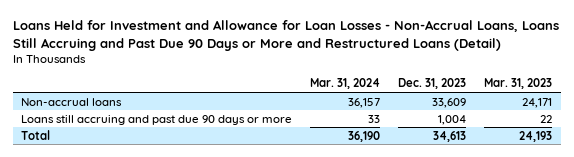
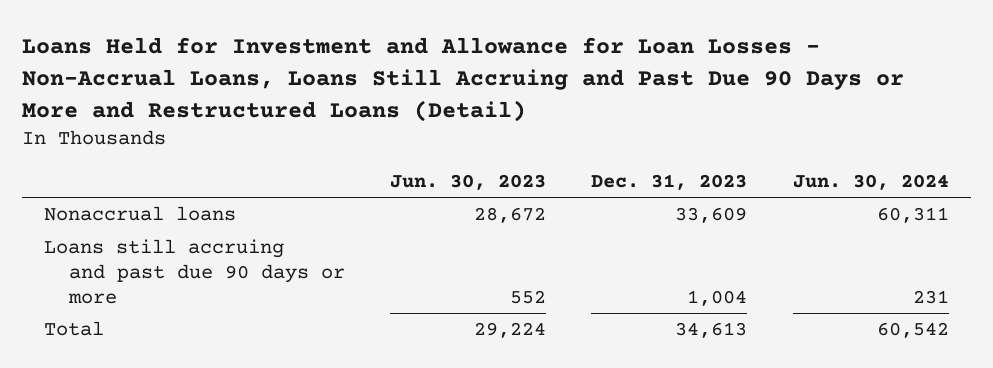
[310,78,381,90] Mar. 31, 2024 -> none
[484,78,553,90] Mar. 31, 2023 -> none
none -> [390,173,547,190] Jun. 30, 2023
none -> [792,173,949,190] Jun. 30, 2024
[21,97,123,106] Non-accrual loans -> [44,206,237,222] Nonaccrual loans

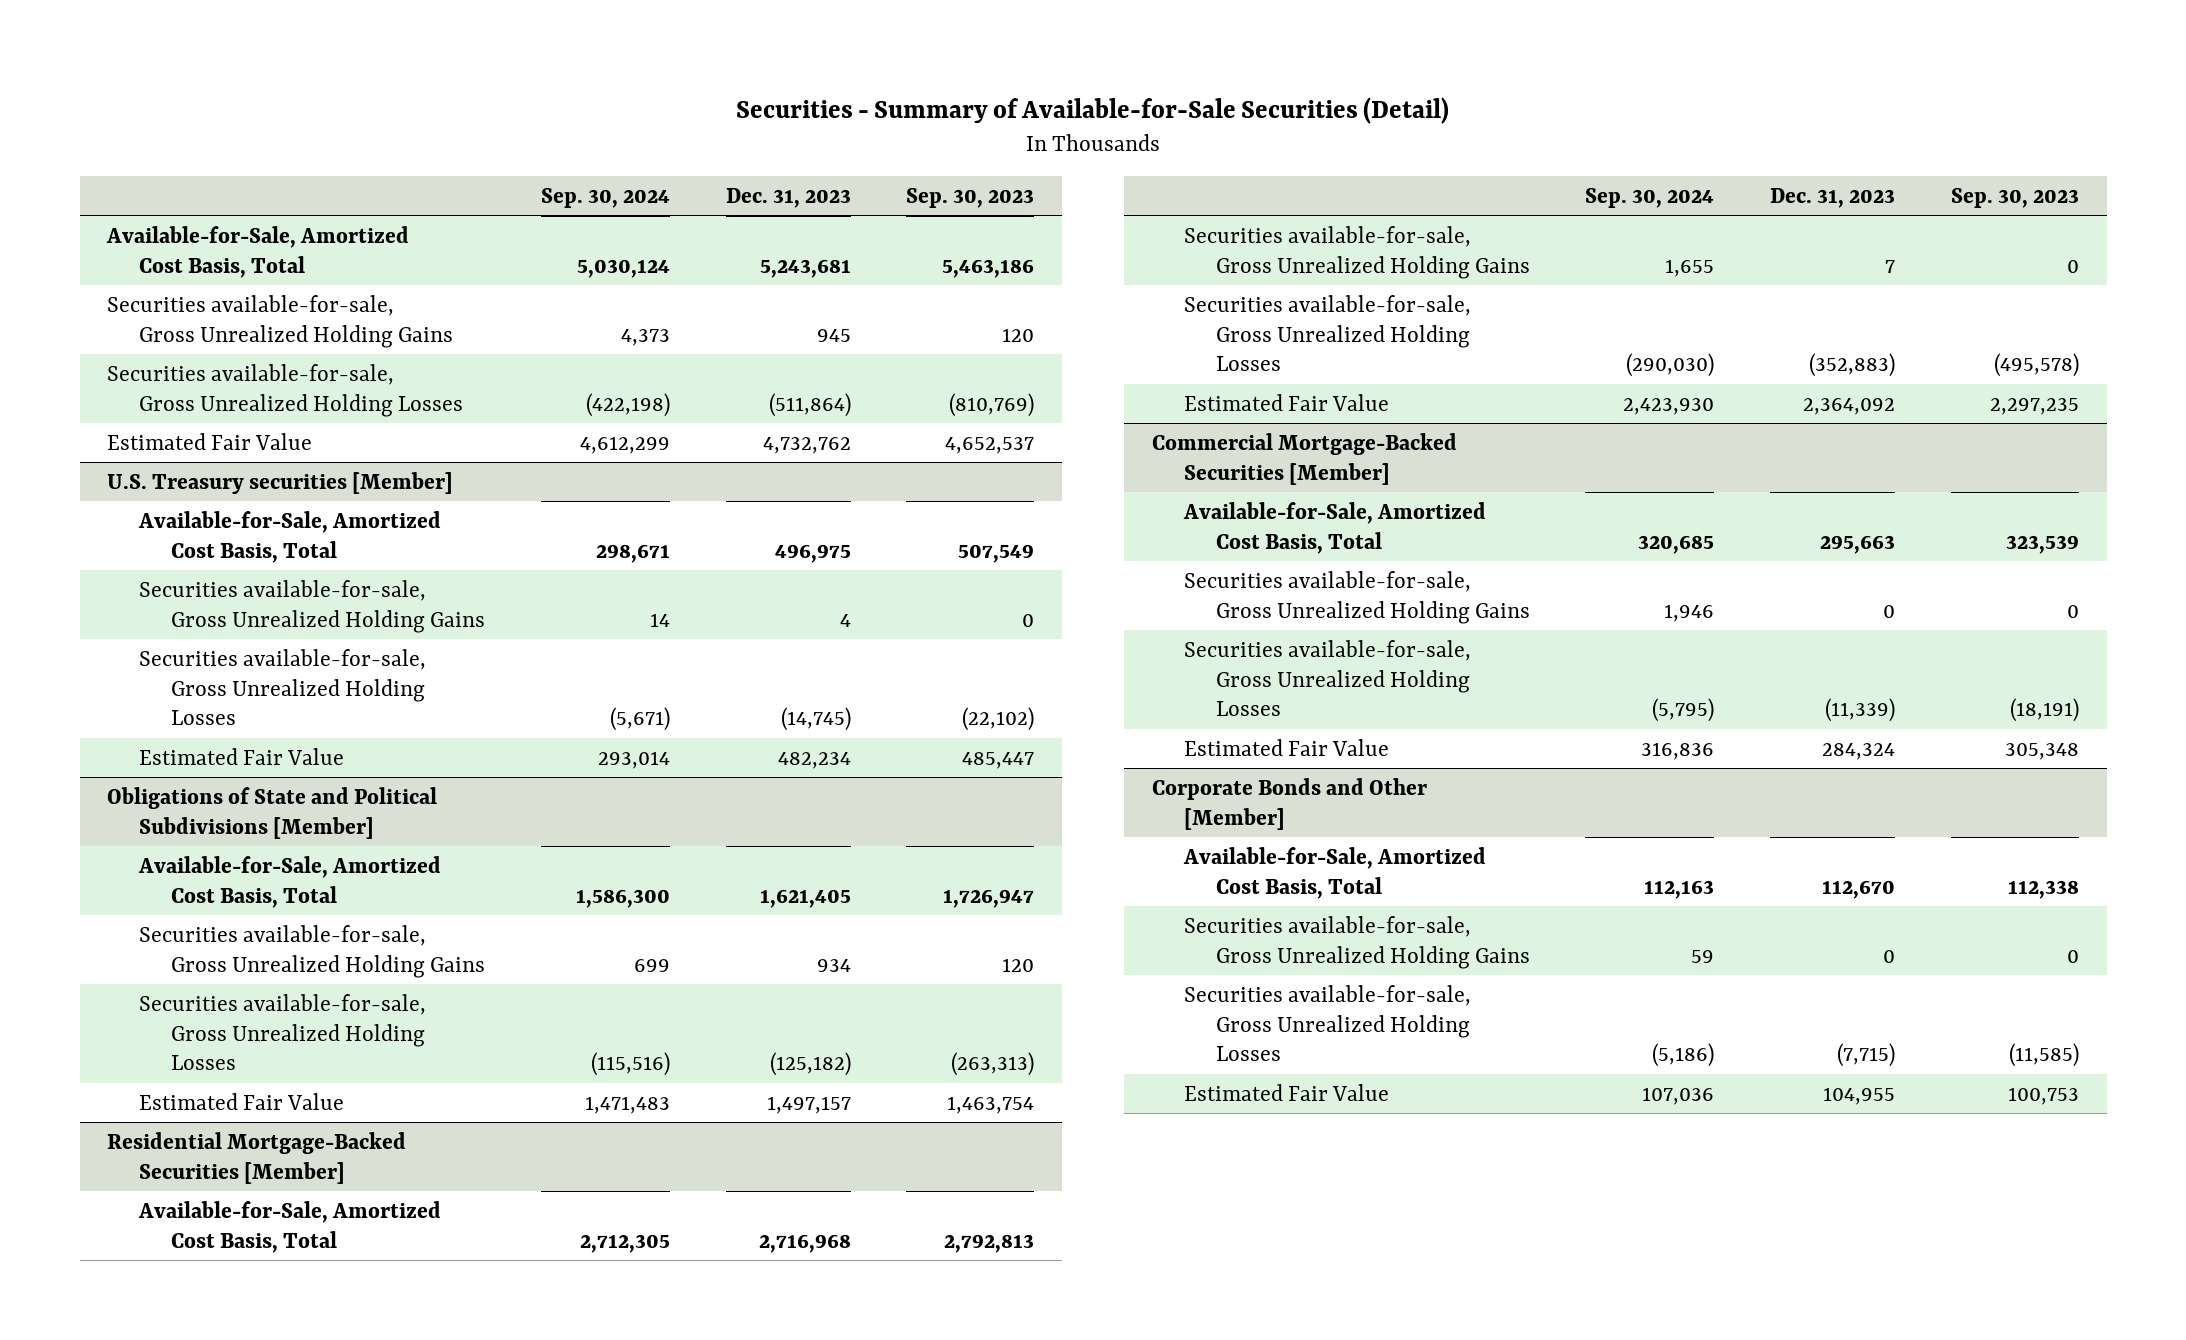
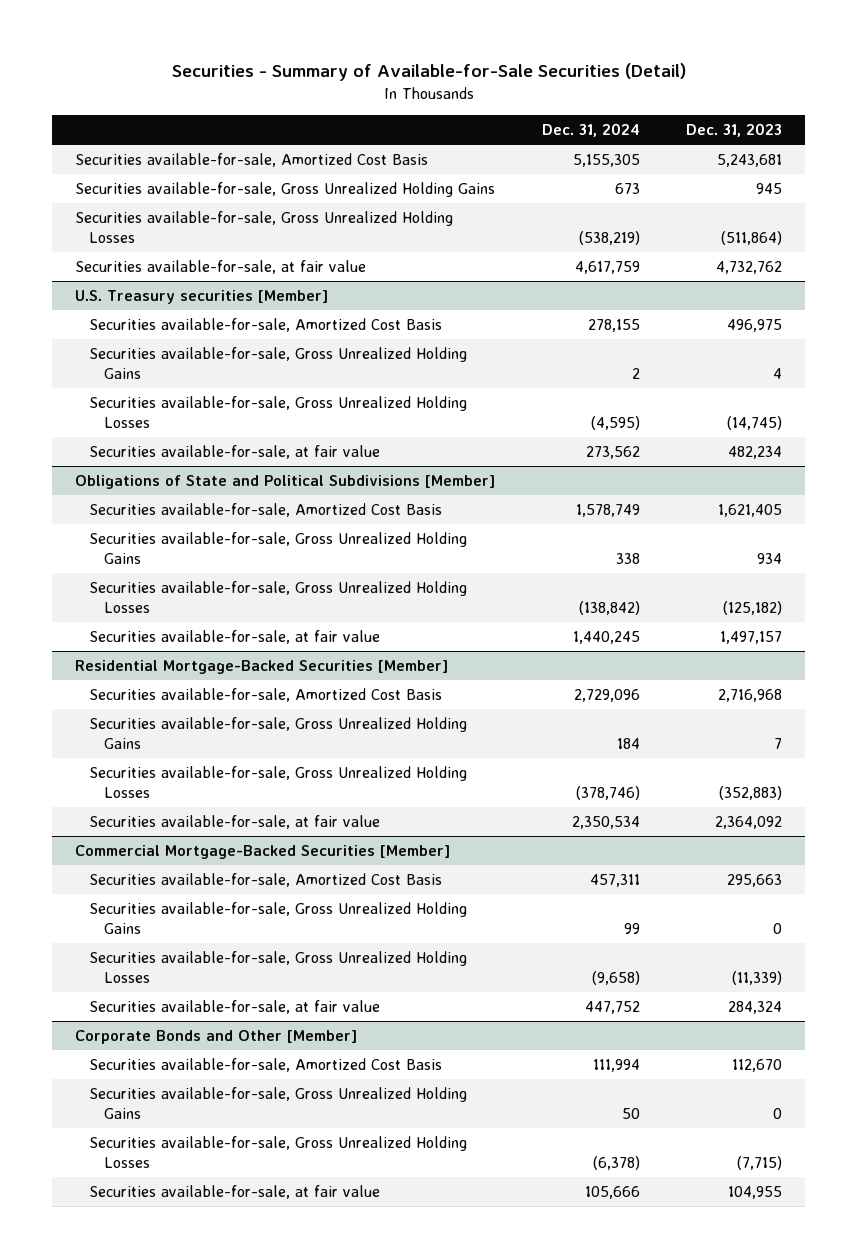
[540,187,670,208] Sep. 30, 2024 -> none
[906,187,1035,208] Sep. 30, 2023 -> none
none -> [541,123,640,138] Dec. 31, 2024
[106,225,410,278] Available-for-Sale, Amortized Cost Basis, Total -> [75,152,429,167] Securities available-for-sale, Amortized Cost Basis
[107,432,313,450] Estimated Fair Value -> [75,259,367,274] Securities available-for-sale, at fair value
[138,510,442,563] Available-for-Sale, Amortized Cost Basis, Total -> [89,317,443,332] Securities available-for-sale, Amortized Cost Basis
[139,747,345,765] Estimated Fair Value -> [89,444,381,459] Securities available-for-sale, at fair value
[138,855,442,908] Available-for-Sale, Amortized Cost Basis, Total -> [89,502,443,517] Securities available-for-sale, Amortized Cost Basis
[139,1092,345,1110] Estimated Fair Value -> [89,629,381,644] Securities available-for-sale, at fair value
[138,1200,442,1253] Available-for-Sale, Amortized Cost Basis, Total -> [89,687,443,702] Securities available-for-sale, Amortized Cost Basis
[1183,393,1389,411] Estimated Fair Value -> [89,814,381,829] Securities available-for-sale, at fair value
[1182,501,1486,554] Available-for-Sale, Amortized Cost Basis, Total -> [89,872,443,887] Securities available-for-sale, Amortized Cost Basis
[1183,738,1389,756] Estimated Fair Value -> [89,999,381,1014] Securities available-for-sale, at fair value
[1182,846,1486,899] Available-for-Sale, Amortized Cost Basis, Total -> [89,1057,443,1072] Securities available-for-sale, Amortized Cost Basis
[1183,1083,1389,1101] Estimated Fair Value -> [89,1184,381,1199] Securities available-for-sale, at fair value

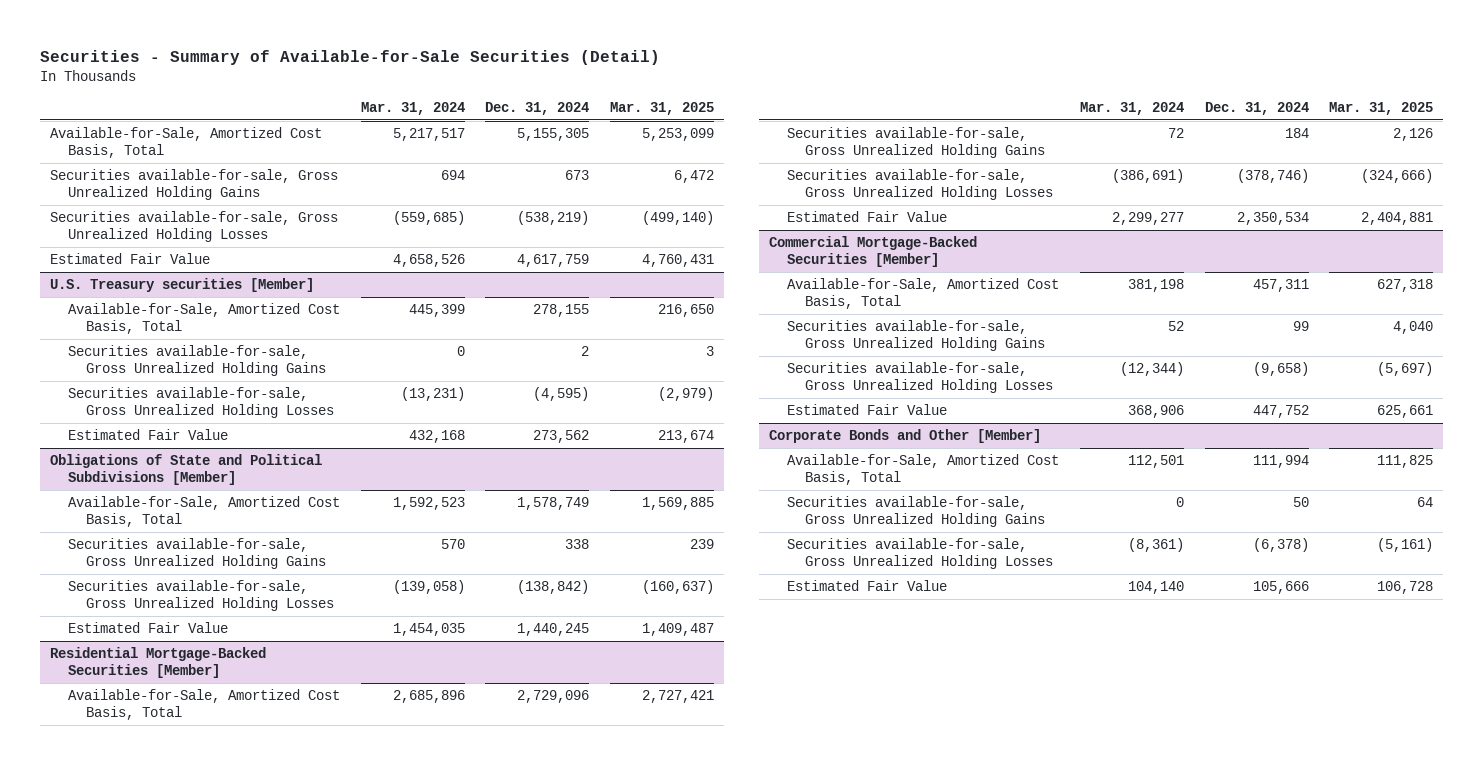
[686,123,783,138] Dec. 31, 2023 -> none
none -> [360,101,465,115] Mar. 31, 2024
none -> [609,101,714,115] Mar. 31, 2025
[75,152,429,167] Securities available-for-sale, Amortized Cost Basis -> [50,127,323,158] Available-for-Sale, Amortized Cost Basis, Total
[75,259,367,274] Securities available-for-sale, at fair value -> [50,253,211,265] Estimated Fair Value
[89,317,443,332] Securities available-for-sale, Amortized Cost Basis -> [67,303,340,334] Available-for-Sale, Amortized Cost Basis, Total
[89,444,381,459] Securities available-for-sale, at fair value -> [67,429,228,441] Estimated Fair Value
[89,502,443,517] Securities available-for-sale, Amortized Cost Basis -> [67,496,340,527] Available-for-Sale, Amortized Cost Basis, Total
[89,629,381,644] Securities available-for-sale, at fair value -> [67,622,228,634] Estimated Fair Value
[89,687,443,702] Securities available-for-sale, Amortized Cost Basis -> [67,689,340,720] Available-for-Sale, Amortized Cost Basis, Total
[89,814,381,829] Securities available-for-sale, at fair value -> [787,211,948,223] Estimated Fair Value
[89,872,443,887] Securities available-for-sale, Amortized Cost Basis -> [787,278,1060,309] Available-for-Sale, Amortized Cost Basis, Total
[89,999,381,1014] Securities available-for-sale, at fair value -> [787,404,948,416] Estimated Fair Value
[89,1057,443,1072] Securities available-for-sale, Amortized Cost Basis -> [787,454,1060,485] Available-for-Sale, Amortized Cost Basis, Total
[89,1184,381,1199] Securities available-for-sale, at fair value -> [787,580,948,592] Estimated Fair Value

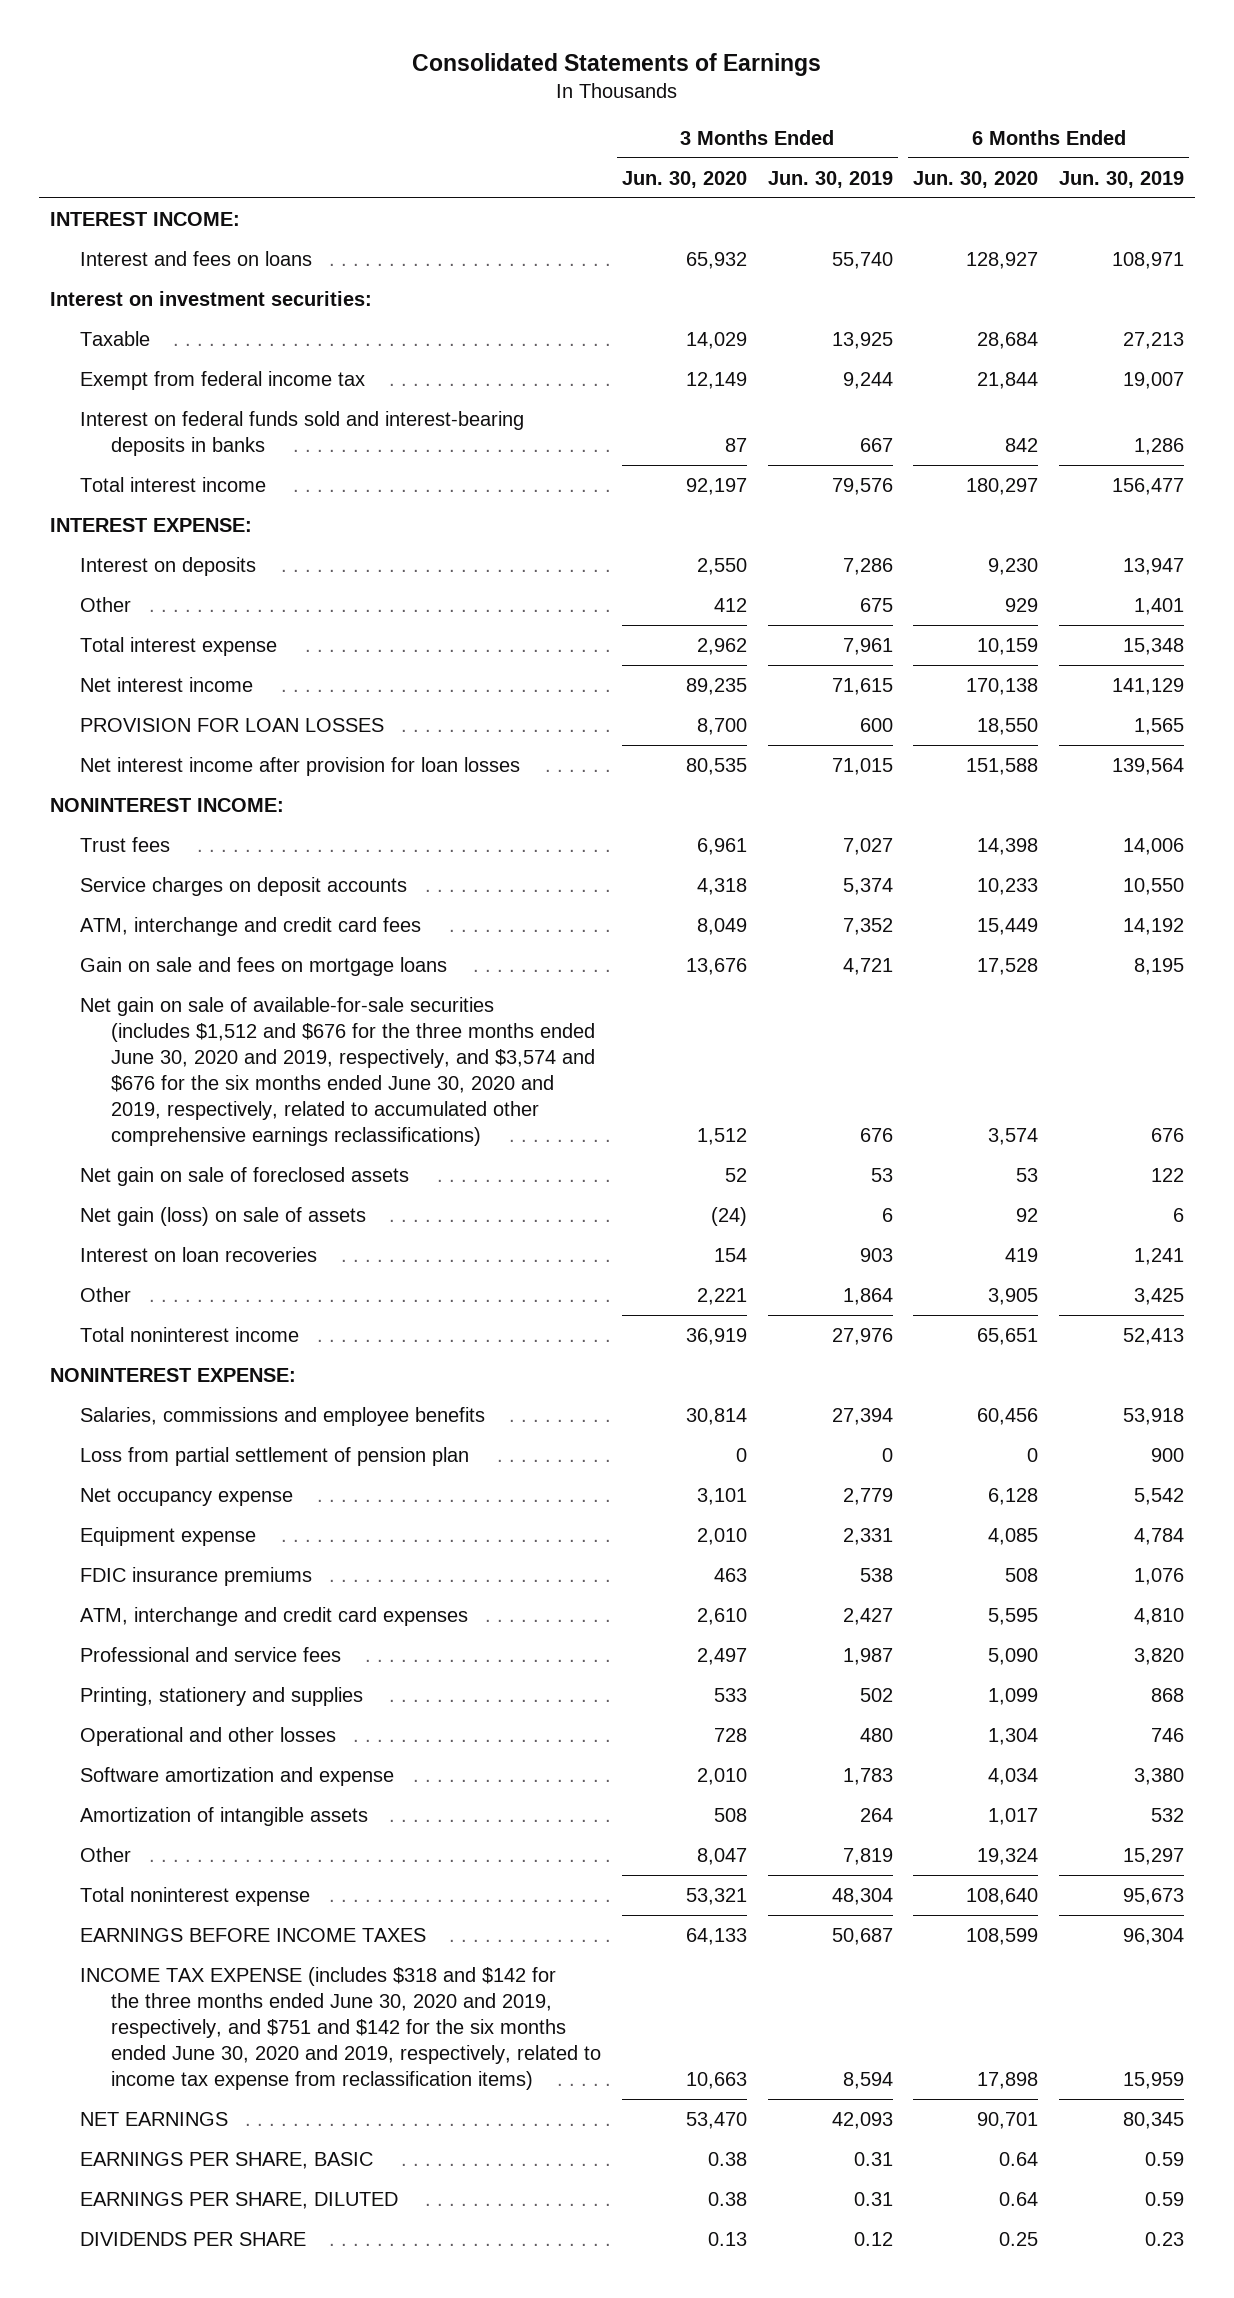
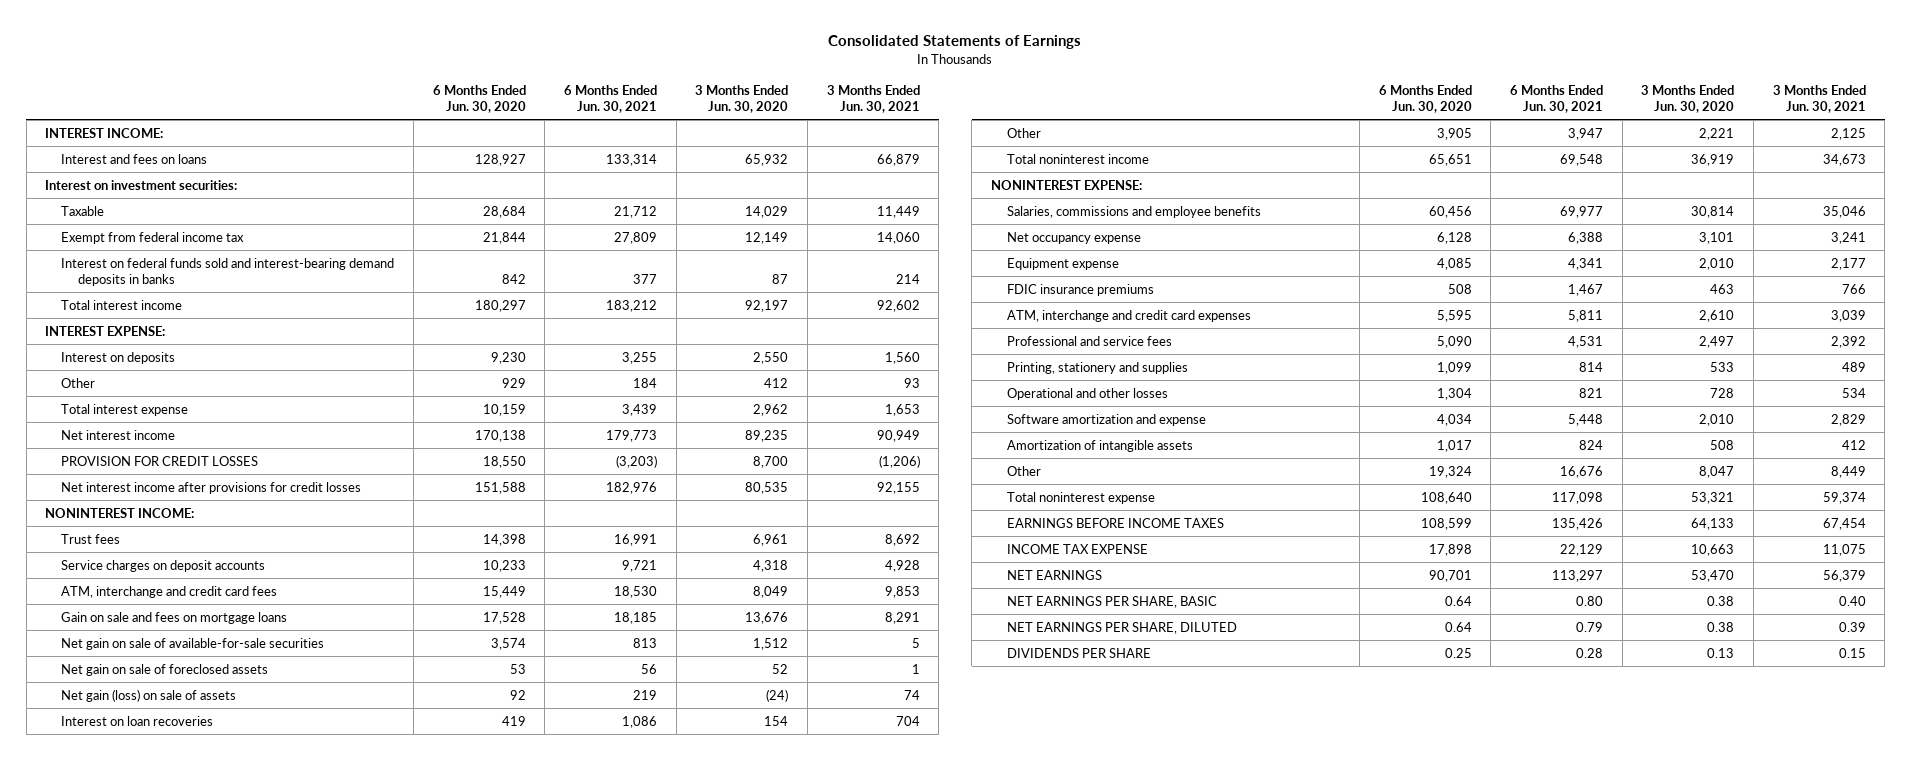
[767,170,893,188] Jun. 30, 2019 -> none
[1059,170,1185,188] Jun. 30, 2019 -> none
none -> [564,84,658,114] 6 Months Ended Jun. 30, 2021
none -> [826,84,920,114] 3 Months Ended Jun. 30, 2021
[80,410,525,456] Interest on federal funds sold and interest-bearing deposits in banks -> [61,257,395,286] Interest on federal funds sold and interest-bearing demand deposits in banks
[80,717,385,732] PROVISION FOR LOAN LOSSES -> [61,455,259,466] PROVISION FOR CREDIT LOSSES
[80,756,521,776] Net interest income after provision for loan losses -> [61,481,362,494] Net interest income after provisions for credit losses
[80,996,596,1146] Net gain on sale of available-for-sale securities (includes $1,512 and $676 for the three months ended June 30, 2020 and 2019, respectively, and $3,574 and $676 for the six months ended June 30, 2020 and 2019, respectively, related to accumulated other comprehensive earnings reclassifications) -> [61,637,325,650] Net gain on sale of available-for-sale securities
[80,1446,470,1466] Loss from partial settlement of pension plan -> none
[80,1966,602,2090] INCOME TAX EXPENSE (includes $318 and $142 for the three months ended June 30, 2020 and 2019, respectively, and $751 and $142 for the six months ended June 30, 2020 and 2019, respectively, related to income tax expense from reclassification items) -> [1007,543,1149,554] INCOME TAX EXPENSE
[80,2151,374,2169] EARNINGS PER SHARE, BASIC -> [1007,595,1218,608] NET EARNINGS PER SHARE, BASIC
[80,2191,399,2209] EARNINGS PER SHARE, DILUTED -> [1007,621,1238,634] NET EARNINGS PER SHARE, DILUTED

